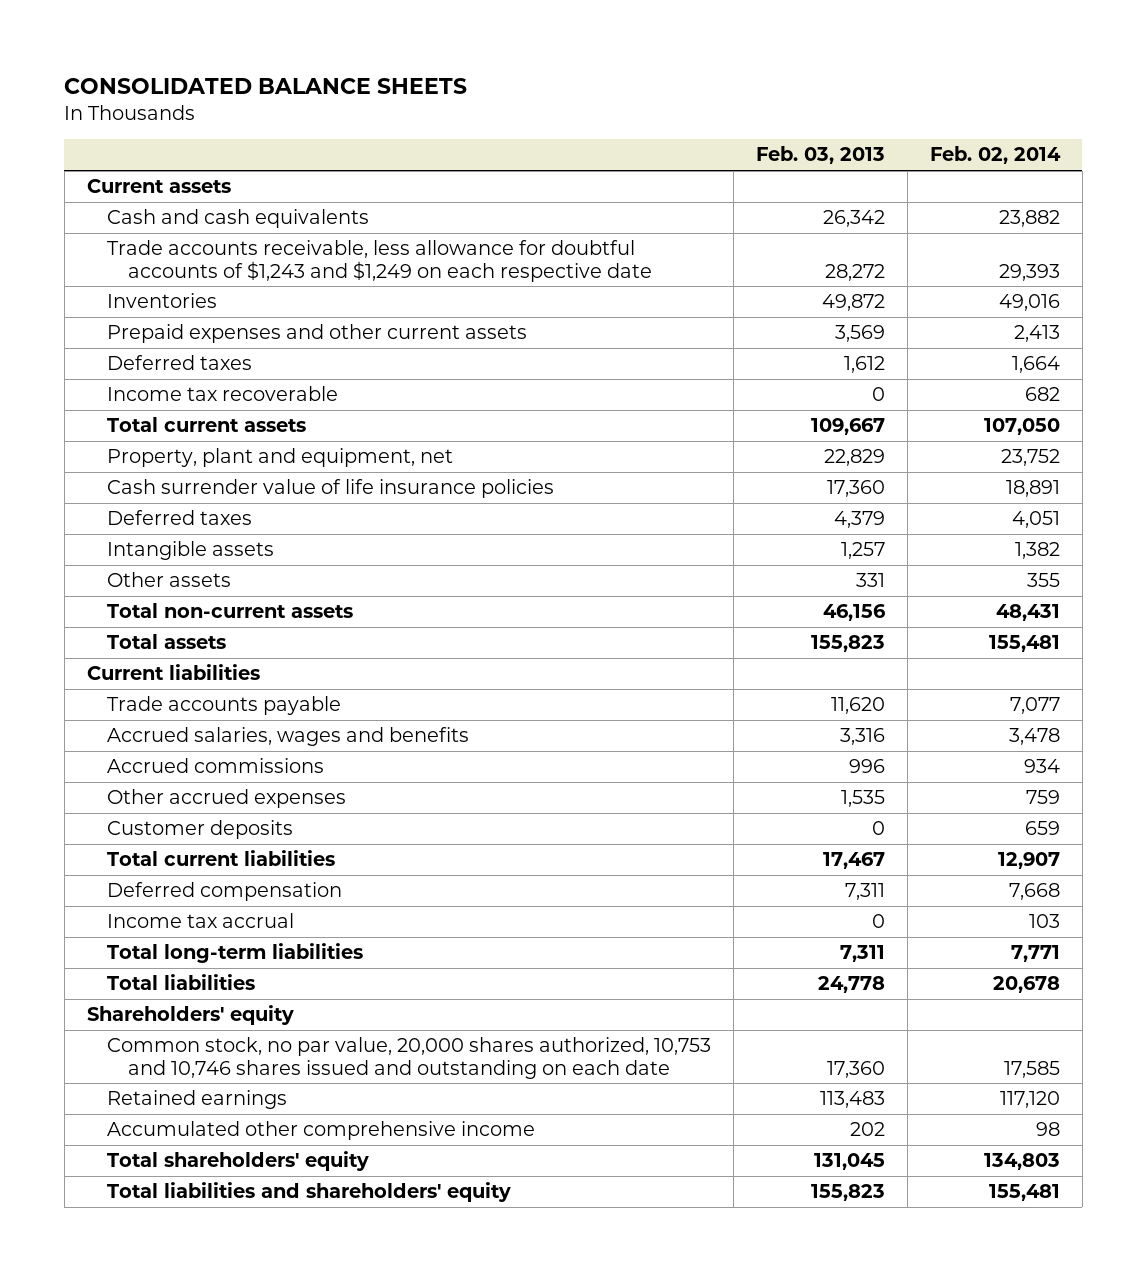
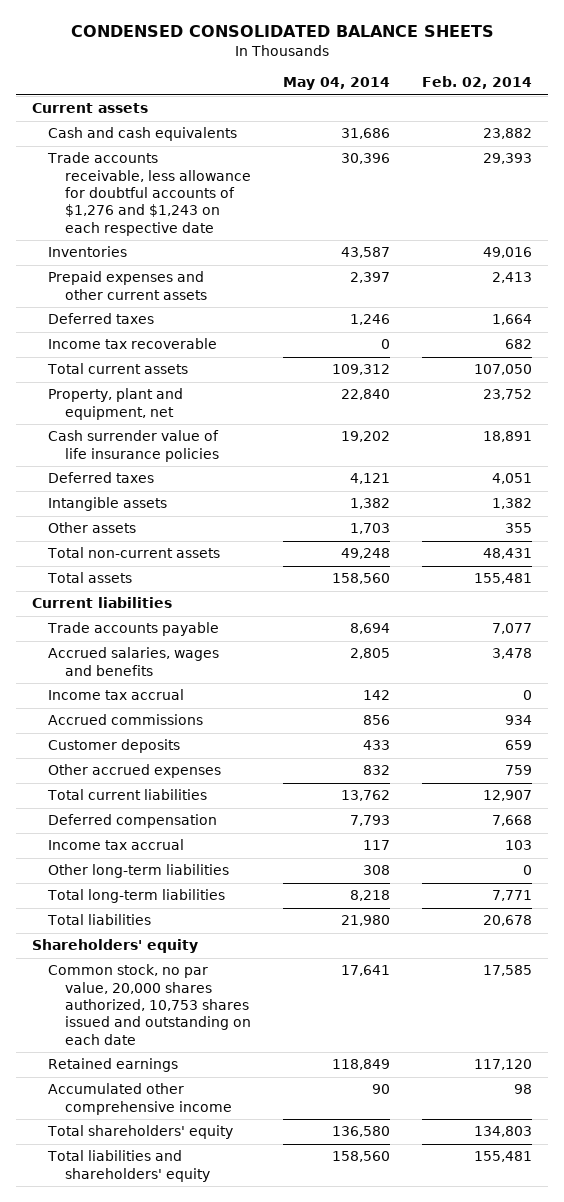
[64,78,468,95] CONSOLIDATED BALANCE SHEETS -> [70,25,494,38] CONDENSED CONSOLIDATED BALANCE SHEETS
[755,146,885,165] Feb. 03, 2013 -> none
none -> [282,77,390,91] May 04, 2014
[107,240,652,282] Trade accounts receivable, less allowance for doubtful accounts of $1,243 and $1,249 on each respective date -> [47,152,251,236] Trade accounts receivable, less allowance for doubtful accounts of $1,276 and $1,243 on each respective date
none -> [48,689,185,701] Income tax accrual
[107,789,347,809] Other accrued expenses -> [48,764,222,779] Other accrued expenses
none -> [48,864,230,879] Other long-term liabilities
[107,1037,712,1079] Common stock, no par value, 20,000 shares authorized, 10,753 and 10,746 shares issued and outstanding on each date -> [48,964,251,1045] Common stock, no par value, 20,000 shares authorized, 10,753 shares issued and outstanding on each date

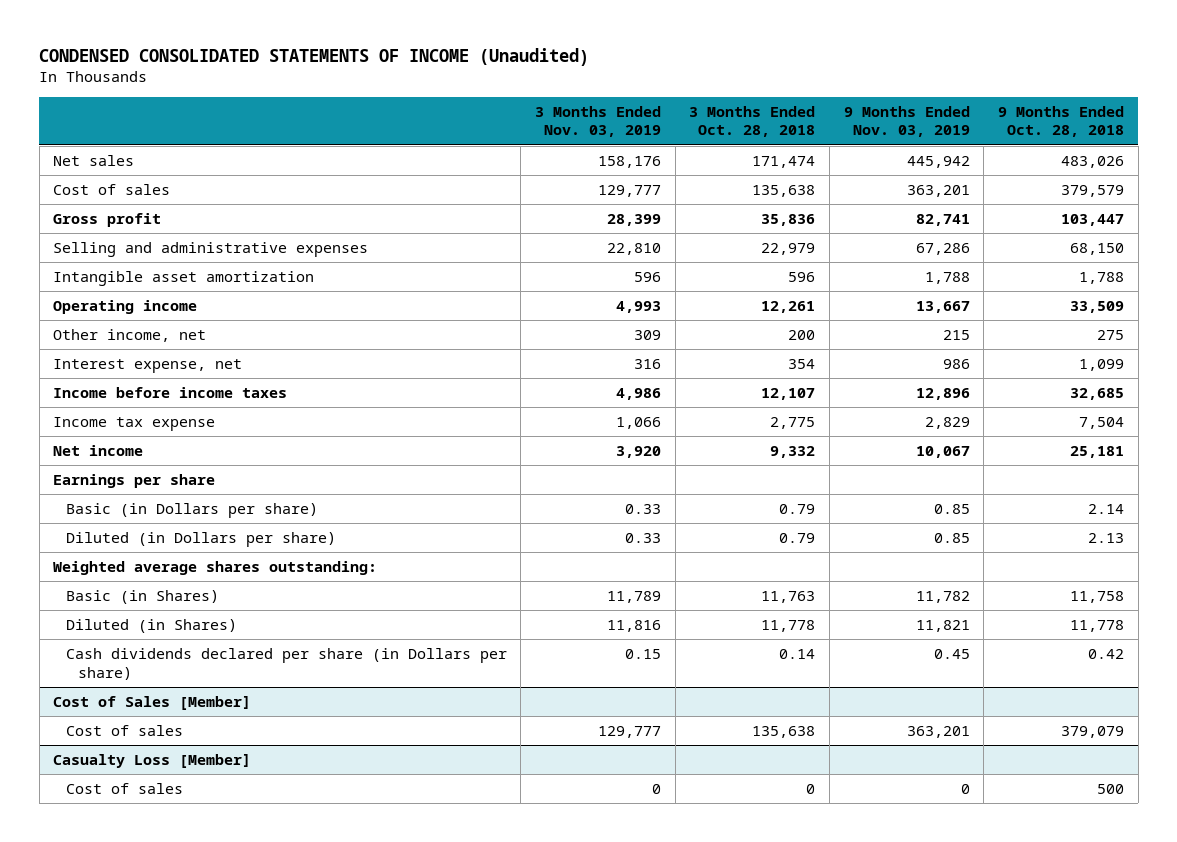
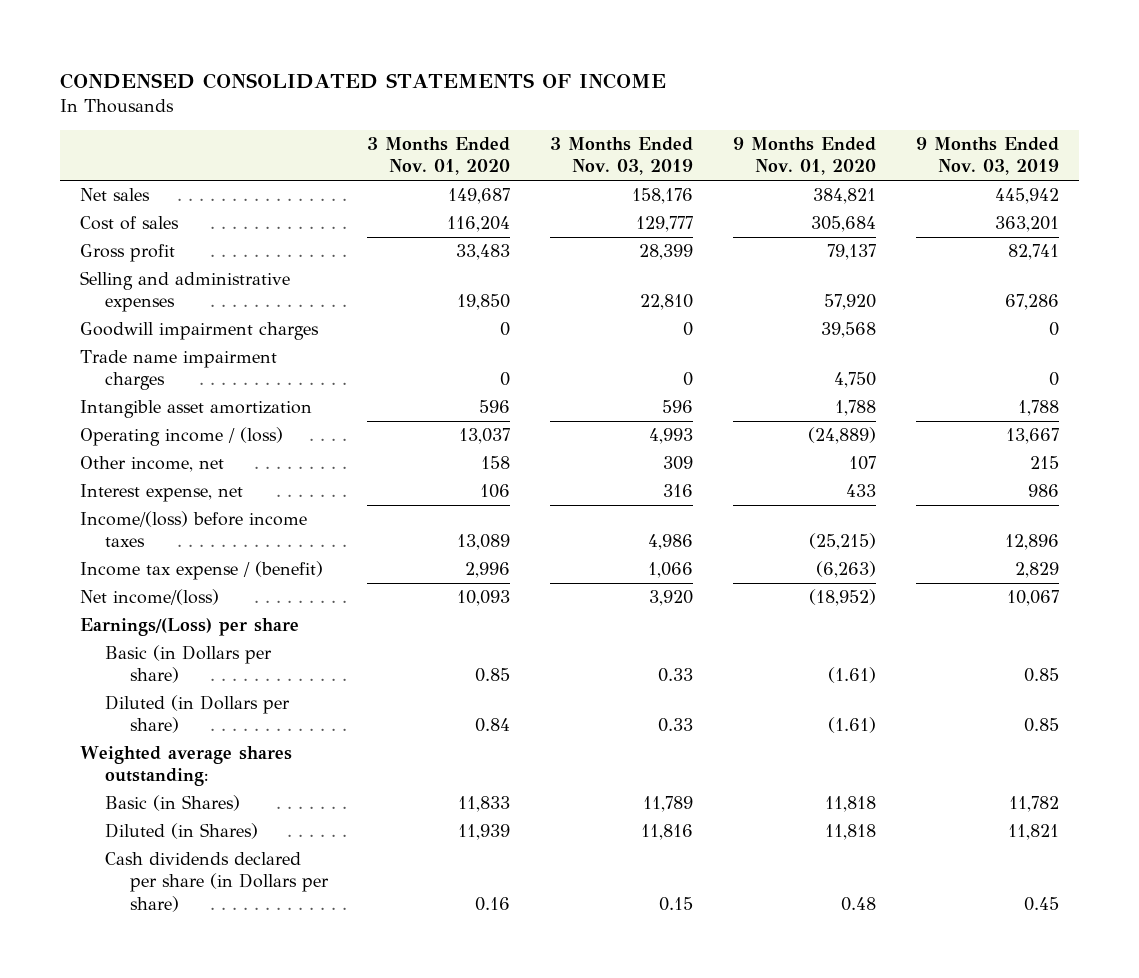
[39,47,590,66] CONDENSED CONSOLIDATED STATEMENTS OF INCOME (Unaudited) -> [59,72,666,89] CONDENSED CONSOLIDATED STATEMENTS OF INCOME
[689,105,816,138] 3 Months Ended Oct. 28, 2018 -> none
[997,105,1124,138] 9 Months Ended Oct. 28, 2018 -> none
none -> [367,137,511,176] 3 Months Ended Nov. 01, 2020
none -> [733,137,877,176] 9 Months Ended Nov. 01, 2020
none -> [79,322,319,341] Goodwill impairment charges
none -> [79,350,277,391] Trade name impairment charges
[53,300,198,315] Operating income -> [79,427,283,447] Operating income / (loss)
[53,387,288,399] Income before income taxes -> [79,511,307,548] Income/(loss) before income taxes
[53,417,216,432] Income tax expense -> [79,561,323,581] Income tax expense / (benefit)
[53,445,144,457] Net income -> [79,589,219,606] Net income/(loss)
[53,474,216,489] Earnings per share -> [79,618,299,637] Earnings/(Loss) per share
[53,696,252,711] Cost of Sales [Member] -> none
[65,725,183,737] Cost of sales -> none
[53,754,252,769] Casualty Loss [Member] -> none
[65,783,183,795] Cost of sales -> none

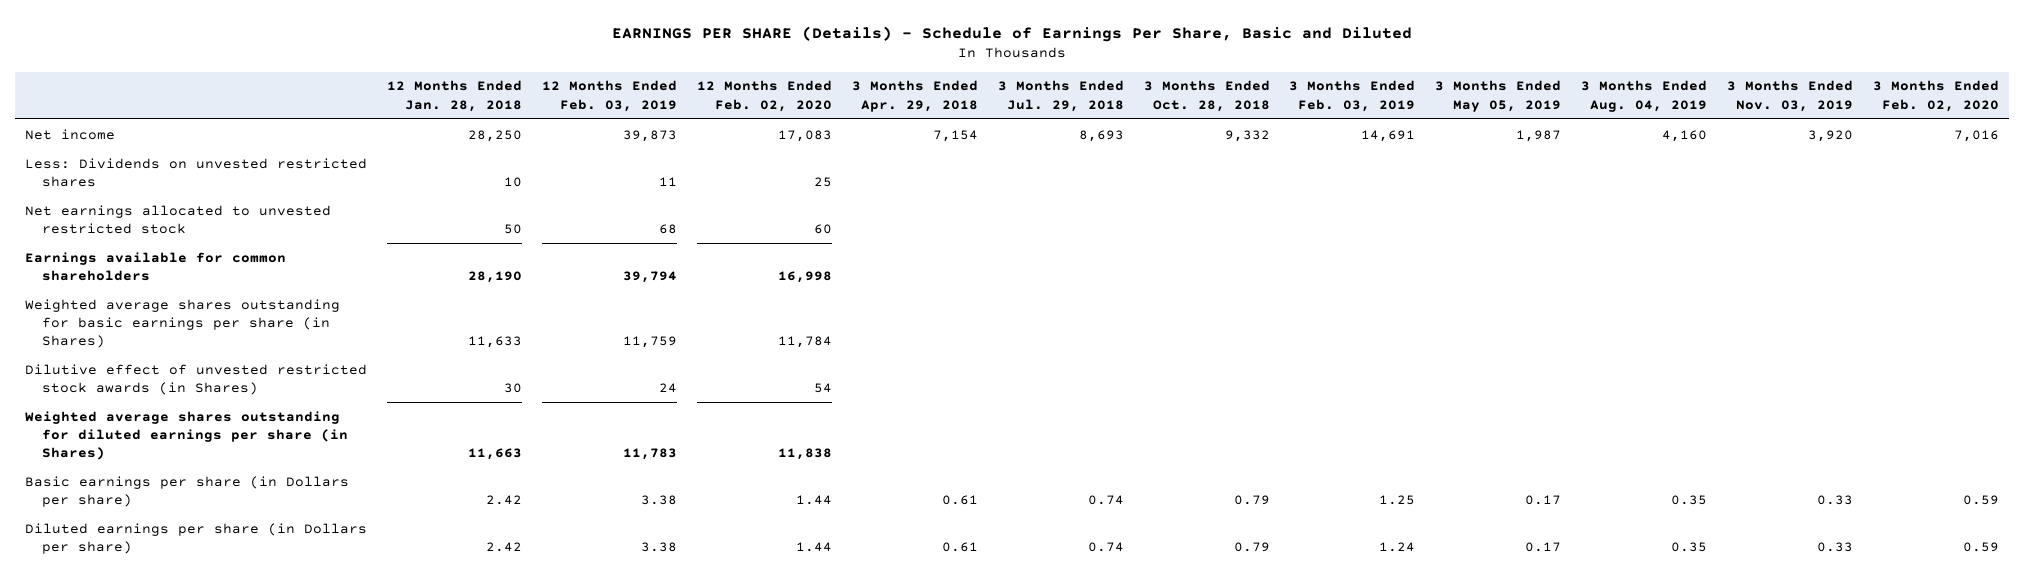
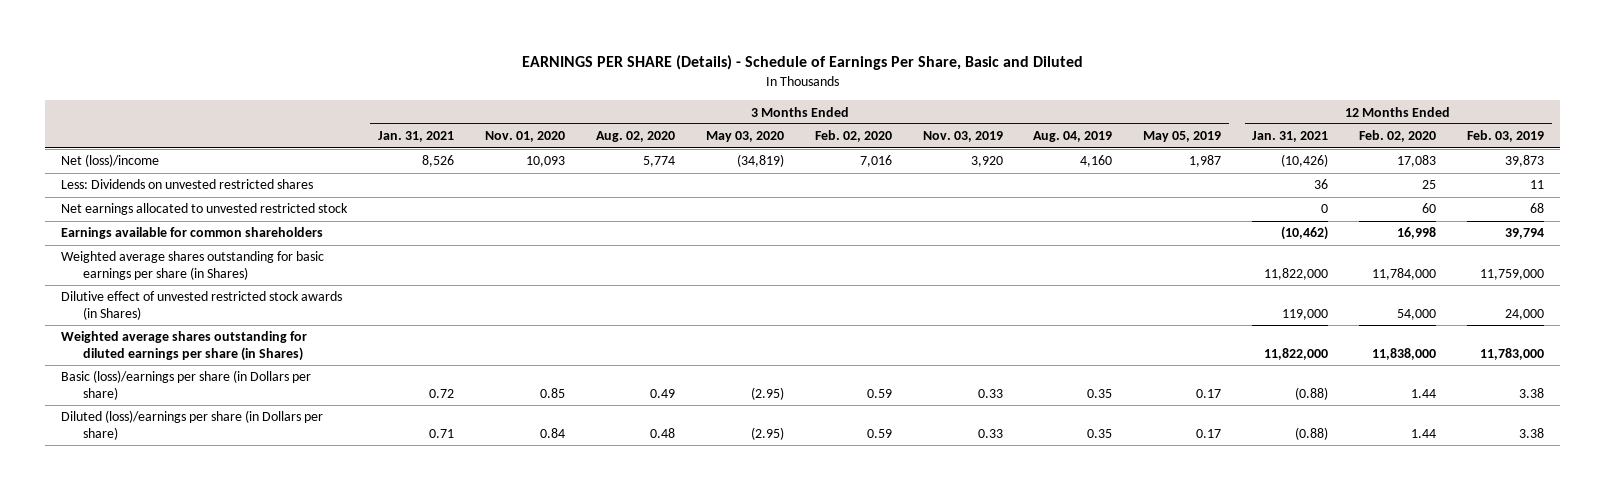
[387,80,523,112] 12 Months Ended Jan. 28, 2018 -> none
[851,80,978,112] 3 Months Ended Apr. 29, 2018 -> none
[997,80,1124,112] 3 Months Ended Jul. 29, 2018 -> none
[1143,80,1270,112] 3 Months Ended Oct. 28, 2018 -> none
[1289,80,1416,112] 3 Months Ended Feb. 03, 2019 -> none
none -> [377,131,454,143] Jan. 31, 2021
none -> [484,131,565,143] Nov. 01, 2020
none -> [595,131,675,143] Aug. 02, 2020
none -> [705,131,784,143] May 03, 2020
none -> [1252,131,1329,143] Jan. 31, 2021
[25,128,116,140] Net income -> [60,154,159,168] Net (loss)/income
[623,336,678,349] 11,759 -> [1480,268,1545,280] 11,759,000
[777,336,832,349] 11,784 -> [1372,267,1437,280] 11,784,000
[659,382,678,393] 24 -> [1505,308,1545,320] 24,000
[813,382,832,393] 54 -> [1397,308,1437,320] 54,000
[623,448,678,461] 11,783 -> [1480,347,1545,360] 11,783,000
[777,448,832,461] 11,838 -> [1372,347,1437,360] 11,838,000
[25,475,350,507] Basic earnings per share (in Dollars per share) -> [60,370,311,400] Basic (loss)/earnings per share (in Dollars per share)
[25,522,368,554] Diluted earnings per share (in Dollars per share) -> [60,410,323,440] Diluted (loss)/earnings per share (in Dollars per share)

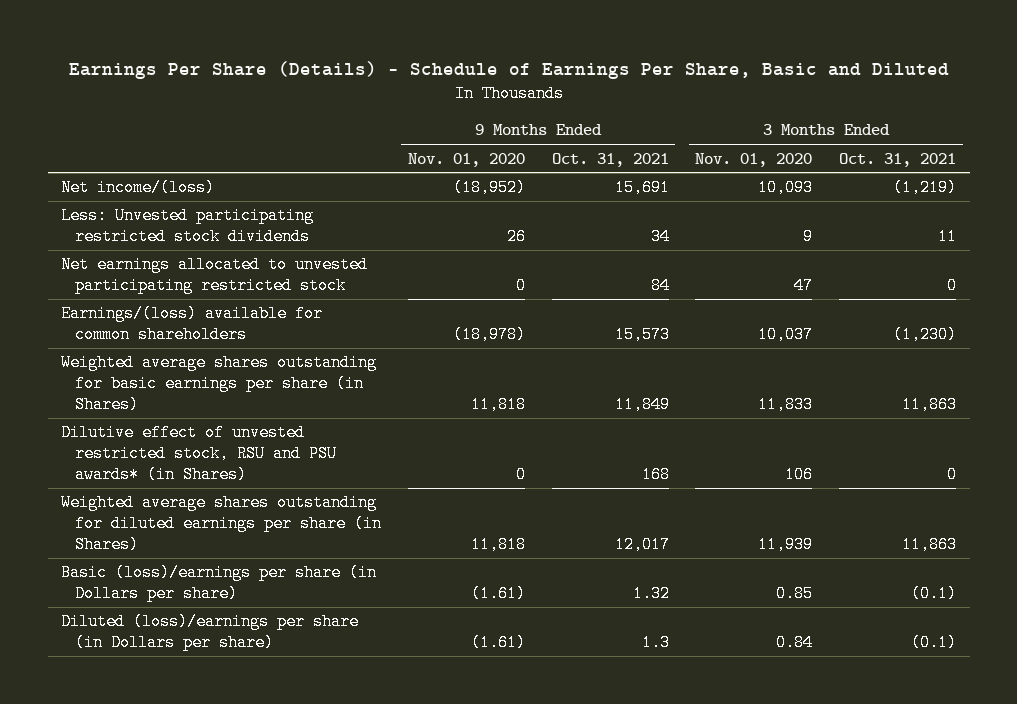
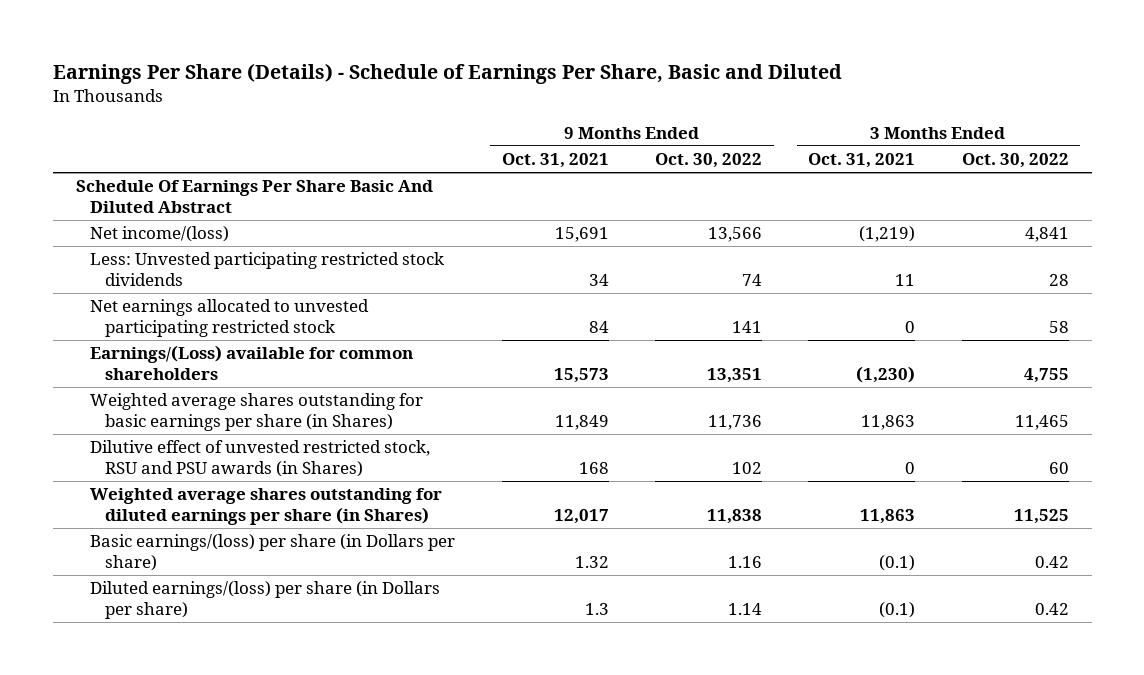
[407,152,525,167] Nov. 01, 2020 -> none
[695,152,813,167] Nov. 01, 2020 -> none
none -> [654,153,762,169] Oct. 30, 2022
none -> [961,153,1069,169] Oct. 30, 2022
none -> [75,180,433,214] Schedule Of Earnings Per Share Basic And Diluted Abstract
[61,305,324,344] Earnings/(loss) available for common shareholders -> [90,345,414,381] Earnings/(Loss) available for common shareholders
[61,424,337,484] Dilutive effect of unvested restricted stock, RSU and PSU awards* (in Shares) -> [90,440,431,478] Dilutive effect of unvested restricted stock, RSU and PSU awards (in Shares)
[61,564,378,603] Basic (loss)/earnings per share (in Dollars per share) -> [90,534,456,572] Basic earnings/(loss) per share (in Dollars per share)
[61,613,360,652] Diluted (loss)/earnings per share (in Dollars per share) -> [90,581,441,620] Diluted earnings/(loss) per share (in Dollars per share)

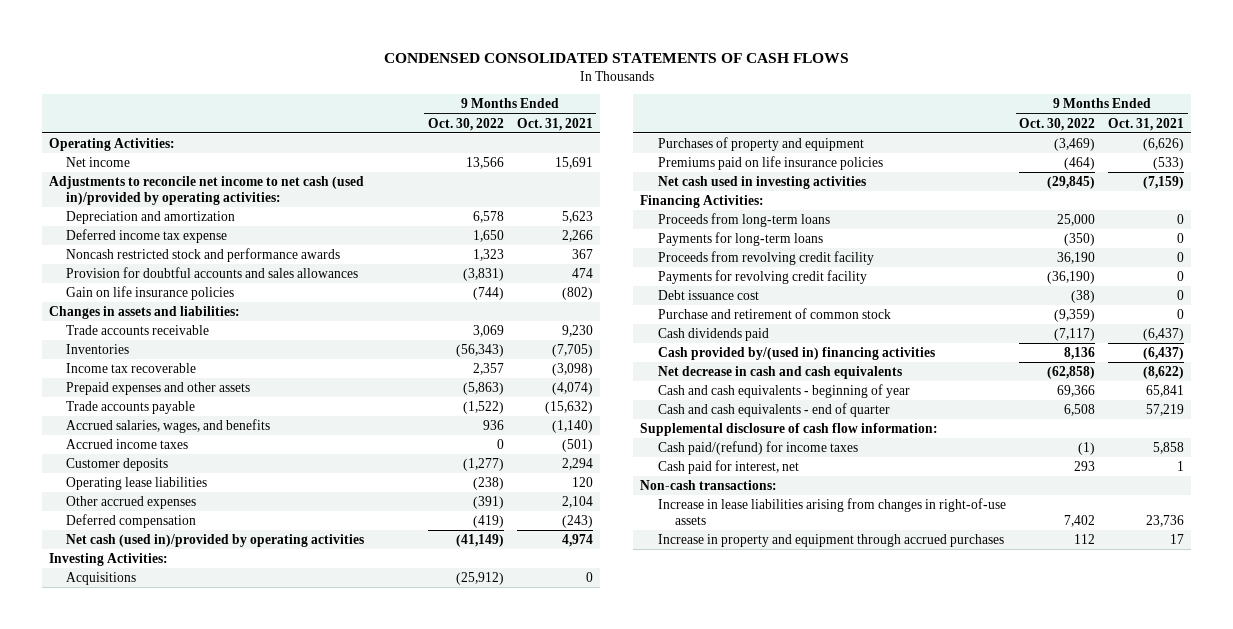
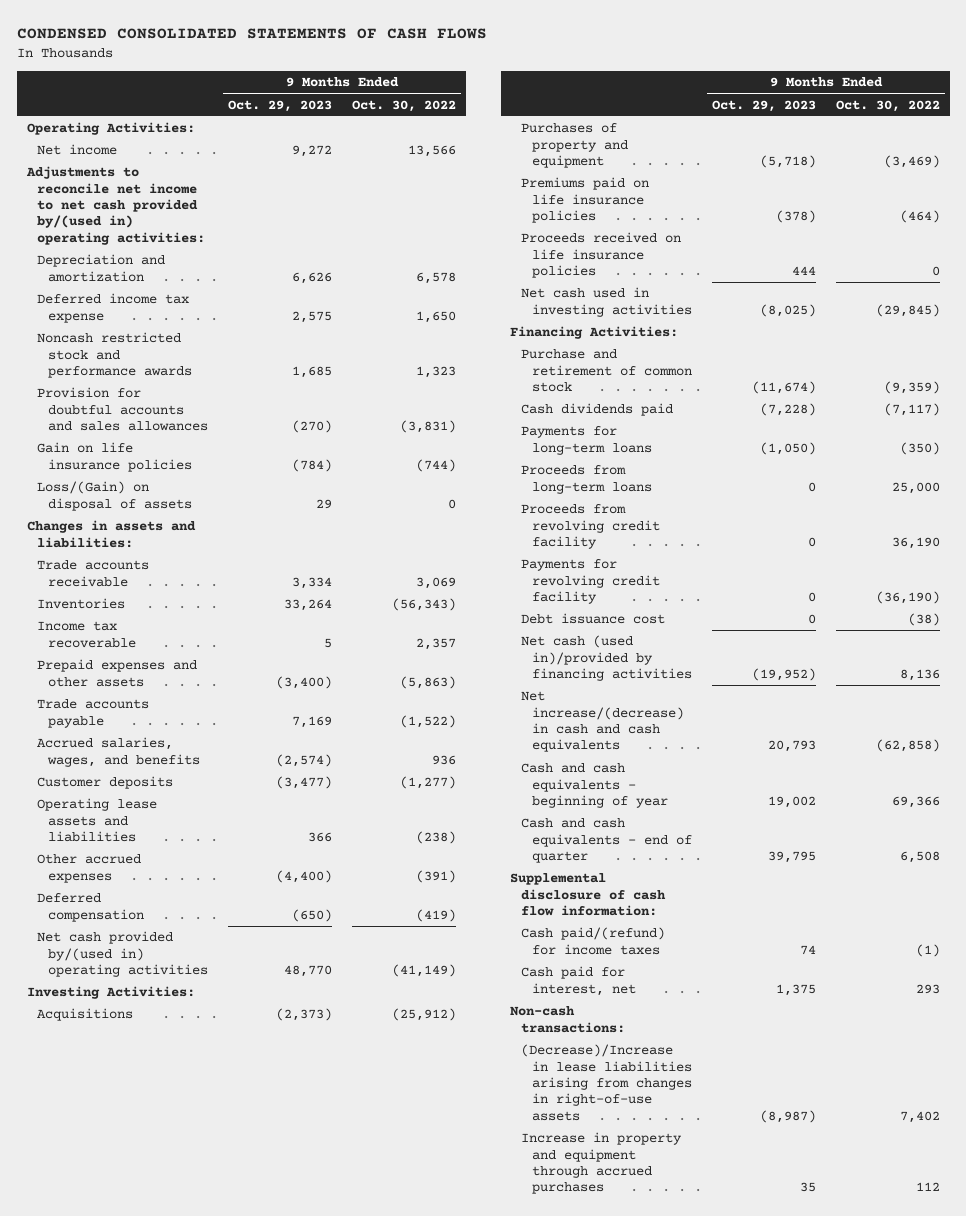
[517,117,594,131] Oct. 31, 2021 -> none
none -> [227,99,332,112] Oct. 29, 2023
[48,176,364,206] Adjustments to reconcile net income to net cash (used in)/provided by operating activities: -> [25,166,206,245] Adjustments to reconcile net income to net cash provided by/(used in) operating activities:
none -> [37,481,193,511] Loss/(Gain) on disposal of assets
[66,439,189,450] Accrued income taxes -> none
[66,477,208,491] Operating lease liabilities -> [37,798,158,843] Operating lease assets and liabilities
[66,534,365,548] Net cash (used in)/provided by operating activities -> [37,931,209,978] Net cash provided by/(used in) operating activities
none -> [521,232,682,279] Proceeds received on life insurance policies
[657,308,891,320] Purchase and retirement of common stock -> [521,349,693,393] Purchase and retirement of common stock
[657,328,769,342] Cash dividends paid -> [521,403,674,417] Cash dividends paid
[657,213,830,228] Proceeds from long-term loans -> [521,465,653,494] Proceeds from long-term loans
[657,347,935,361] Cash provided by/(used in) financing activities -> [521,635,693,682] Net cash (used in)/provided by financing activities
[657,366,902,380] Net decrease in cash and cash equivalents -> [521,691,685,753] Net increase/(decrease) in cash and cash equivalents
[657,498,1006,526] Increase in lease liabilities arising from changes in right-of-use assets -> [521,1044,693,1121] (Decrease)/Increase in lease liabilities arising from changes in right-of-use assets

